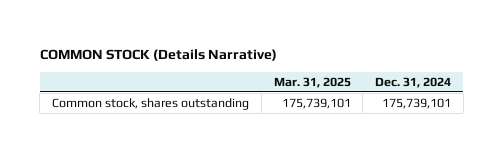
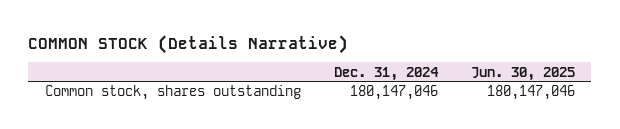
[273,76,351,88] Mar. 31, 2025 -> none
none -> [470,66,575,81] Jun. 30, 2025
[381,98,451,110] 175,739,101 -> [349,85,438,101] 180,147,046

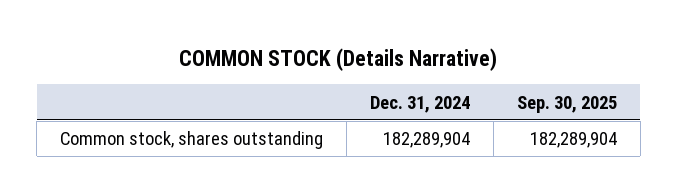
[470,66,575,81] Jun. 30, 2025 -> none
none -> [516,95,617,113] Sep. 30, 2025
[349,85,438,101] 180,147,046 -> [382,132,470,149] 182,289,904

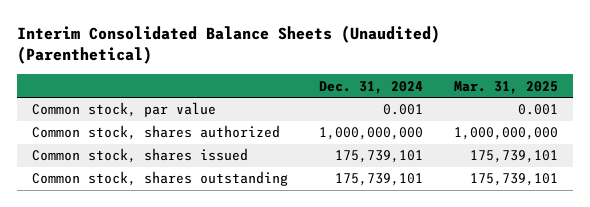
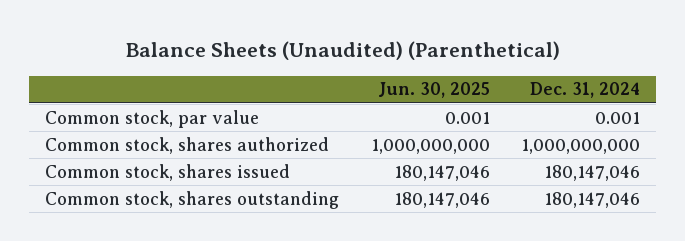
[16,24,440,65] Interim Consolidated Balance Sheets (Unaudited) (Parenthetical) -> [125,41,560,61] Balance Sheets (Unaudited) (Parenthetical)
[453,80,558,94] Mar. 31, 2025 -> none
none -> [377,82,490,99] Jun. 30, 2025
[334,150,423,164] 175,739,101 -> [544,164,641,181] 180,147,046
[334,173,423,187] 175,739,101 -> [544,191,641,208] 180,147,046

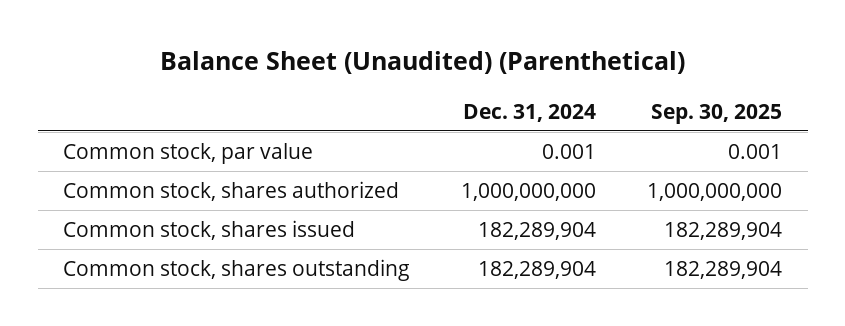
[125,41,560,61] Balance Sheets (Unaudited) (Parenthetical) -> [159,51,685,75] Balance Sheet (Unaudited) (Parenthetical)
[377,82,490,99] Jun. 30, 2025 -> none
none -> [651,103,783,124] Sep. 30, 2025
[544,164,641,181] 180,147,046 -> [478,222,597,241] 182,289,904
[544,191,641,208] 180,147,046 -> [478,261,597,280] 182,289,904

